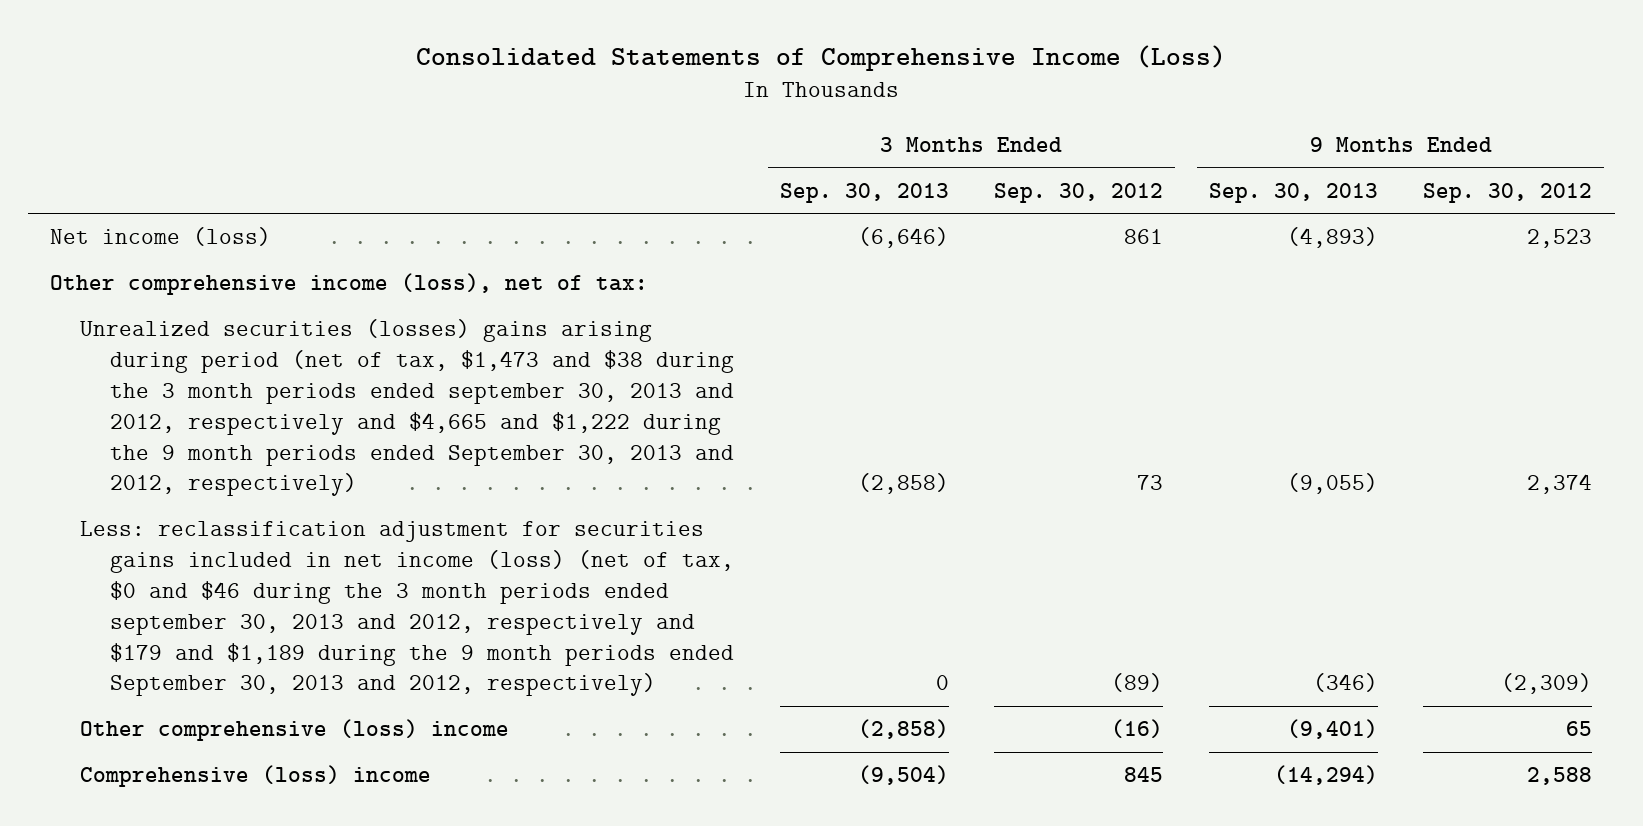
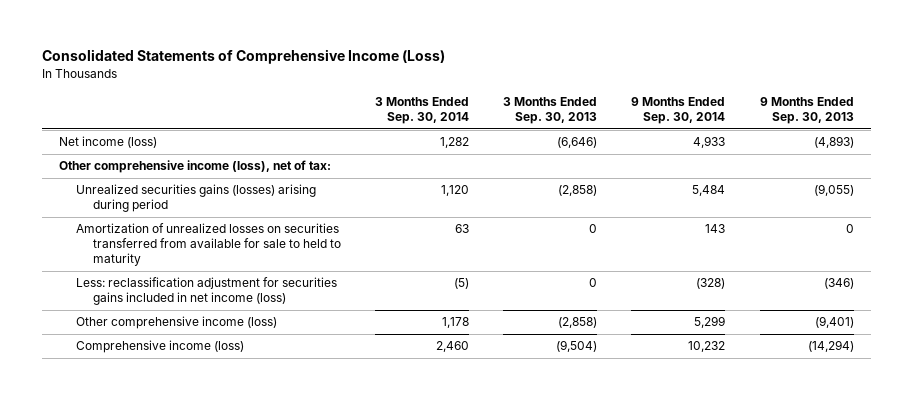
[994,182,1164,203] Sep. 30, 2012 -> none
[1423,182,1593,203] Sep. 30, 2012 -> none
none -> [374,97,469,125] 3 Months Ended Sep. 30, 2014
none -> [631,97,726,125] 9 Months Ended Sep. 30, 2014
[80,319,734,497] Unrealized securities (losses) gains arising during period (net of tax, $1,473 and $38 during the 3 month periods ended september 30, 2013 and 2012, respectively and $4,665 and $1,222 during the 9 month periods ended September 30, 2013 and 2012, respectively) -> [76,184,317,213] Unrealized securities gains (losses) arising during period
none -> [76,223,341,267] Amortization of unrealized losses on securities transferred from available for sale to held to maturity
[80,521,734,697] Less: reclassification adjustment for securities gains included in net income (loss) (net of tax, $0 and $46 during the 3 month periods ended september 30, 2013 and 2012, respectively and $179 and $1,189 during the 9 month periods ended September 30, 2013 and 2012, respectively) -> [76,277,338,306] Less: reclassification adjustment for securities gains included in net income (loss)
[80,719,510,742] Other comprehensive (loss) income -> [76,316,278,330] Other comprehensive income (loss)
[80,765,432,788] Comprehensive (loss) income -> [76,340,245,354] Comprehensive income (loss)

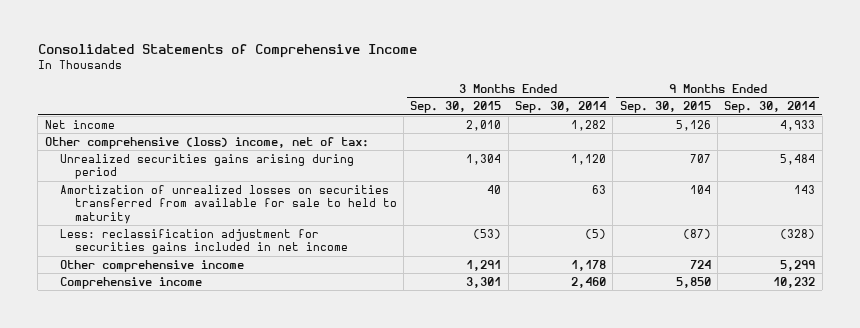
[42,49,446,65] Consolidated Statements of Comprehensive Income (Loss) -> [37,44,417,59] Consolidated Statements of Comprehensive Income
[503,97,598,125] 3 Months Ended Sep. 30, 2013 -> none
[759,97,854,125] 9 Months Ended Sep. 30, 2013 -> none
none -> [410,101,502,114] Sep. 30, 2015
none -> [619,101,711,114] Sep. 30, 2015
[59,136,158,149] Net income (loss) -> [44,119,115,129] Net income
[59,160,332,174] Other comprehensive income (loss), net of tax: -> [44,136,369,149] Other comprehensive (loss) income, net of tax:
[76,184,317,213] Unrealized securities gains (losses) arising during period -> [59,153,354,180] Unrealized securities gains arising during period
[76,277,338,306] Less: reclassification adjustment for securities gains included in net income (loss) -> [59,228,348,255] Less: reclassification adjustment for securities gains included in net income
[76,316,278,330] Other comprehensive income (loss) -> [59,259,244,272] Other comprehensive income
[76,340,245,354] Comprehensive income (loss) -> [59,276,202,289] Comprehensive income

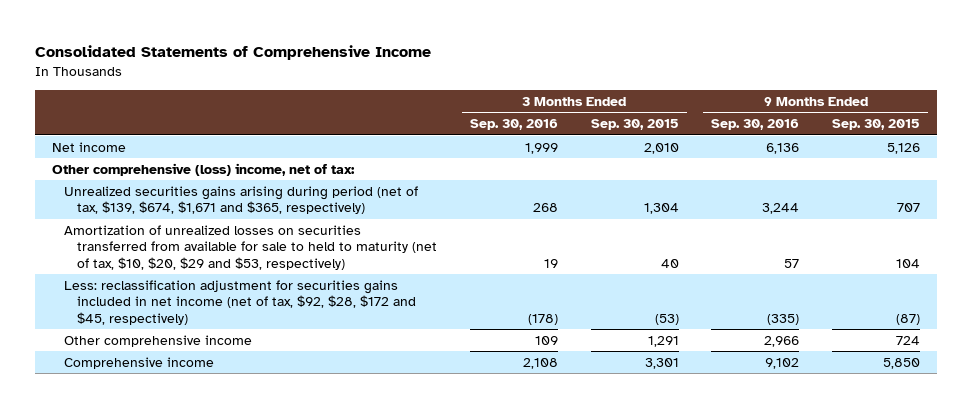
[515,101,607,114] Sep. 30, 2014 -> none
[724,101,816,114] Sep. 30, 2014 -> none
none -> [469,119,558,131] Sep. 30, 2016
none -> [711,119,800,131] Sep. 30, 2016
[59,153,354,180] Unrealized securities gains arising during period -> [64,185,419,215] Unrealized securities gains arising during period (net of tax, $139, $674, $1,671 and $365, respectively)
[59,184,397,224] Amortization of unrealized losses on securities transferred from available for sale to held to maturity -> [64,224,438,270] Amortization of unrealized losses on securities transferred from available for sale to held to maturity (net of tax, $10, $20, $29 and $53, respectively)
[59,228,348,255] Less: reclassification adjustment for securities gains included in net income -> [64,279,417,325] Less: reclassification adjustment for securities gains included in net income (net of tax, $92, $28, $172 and $45, respectively)

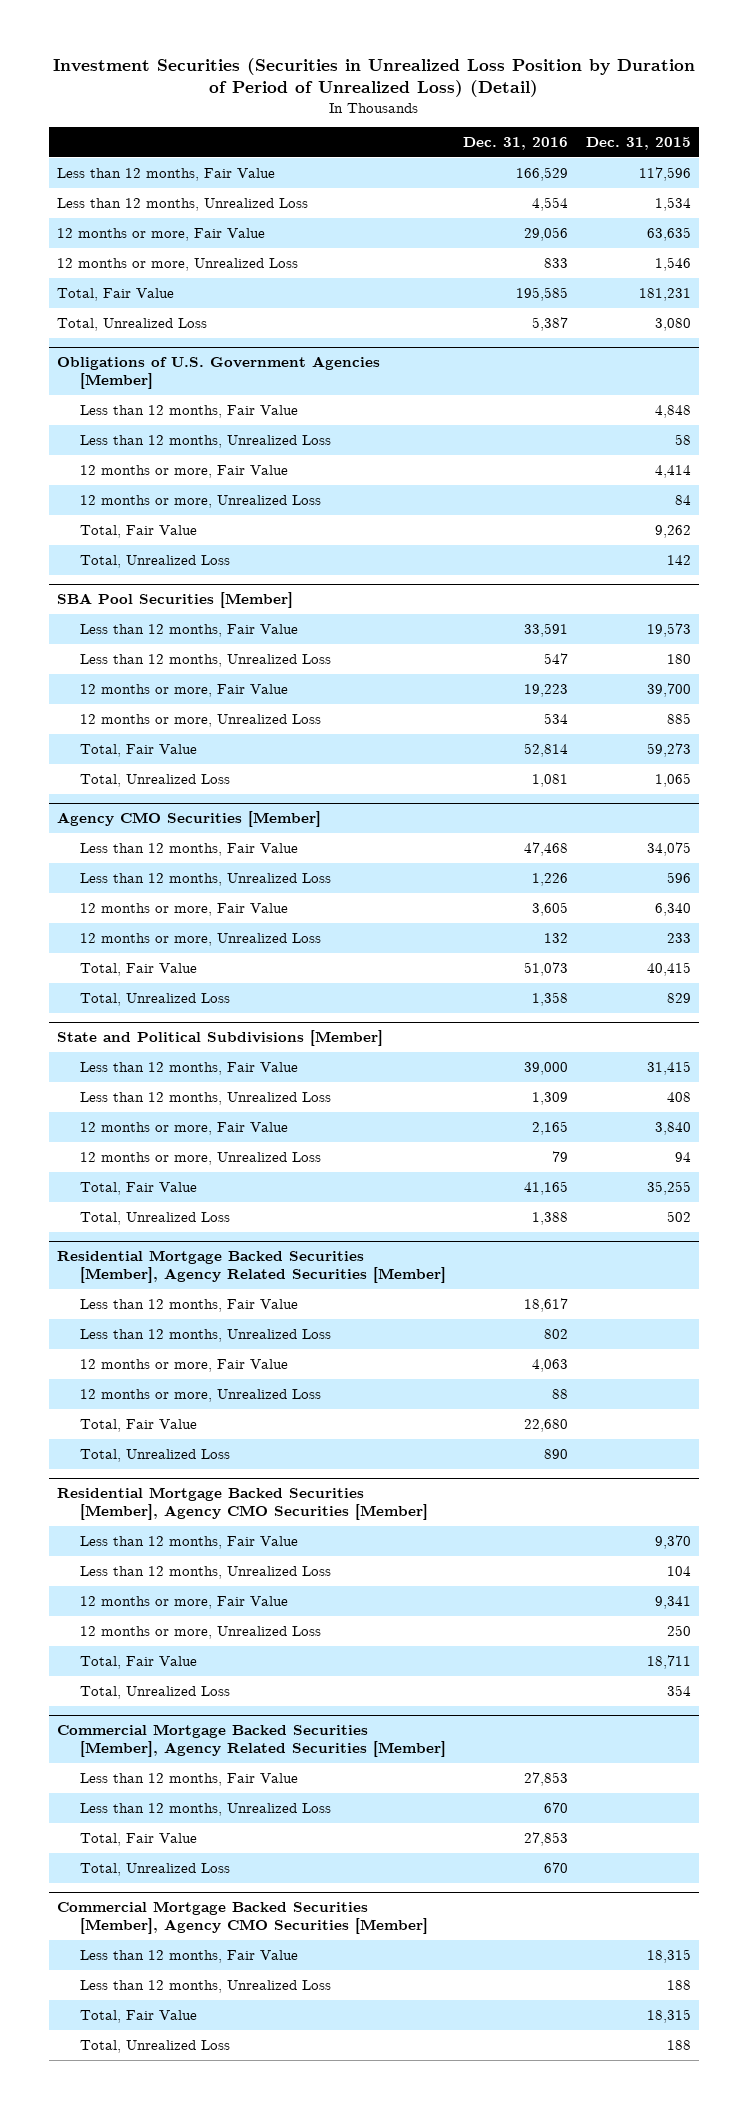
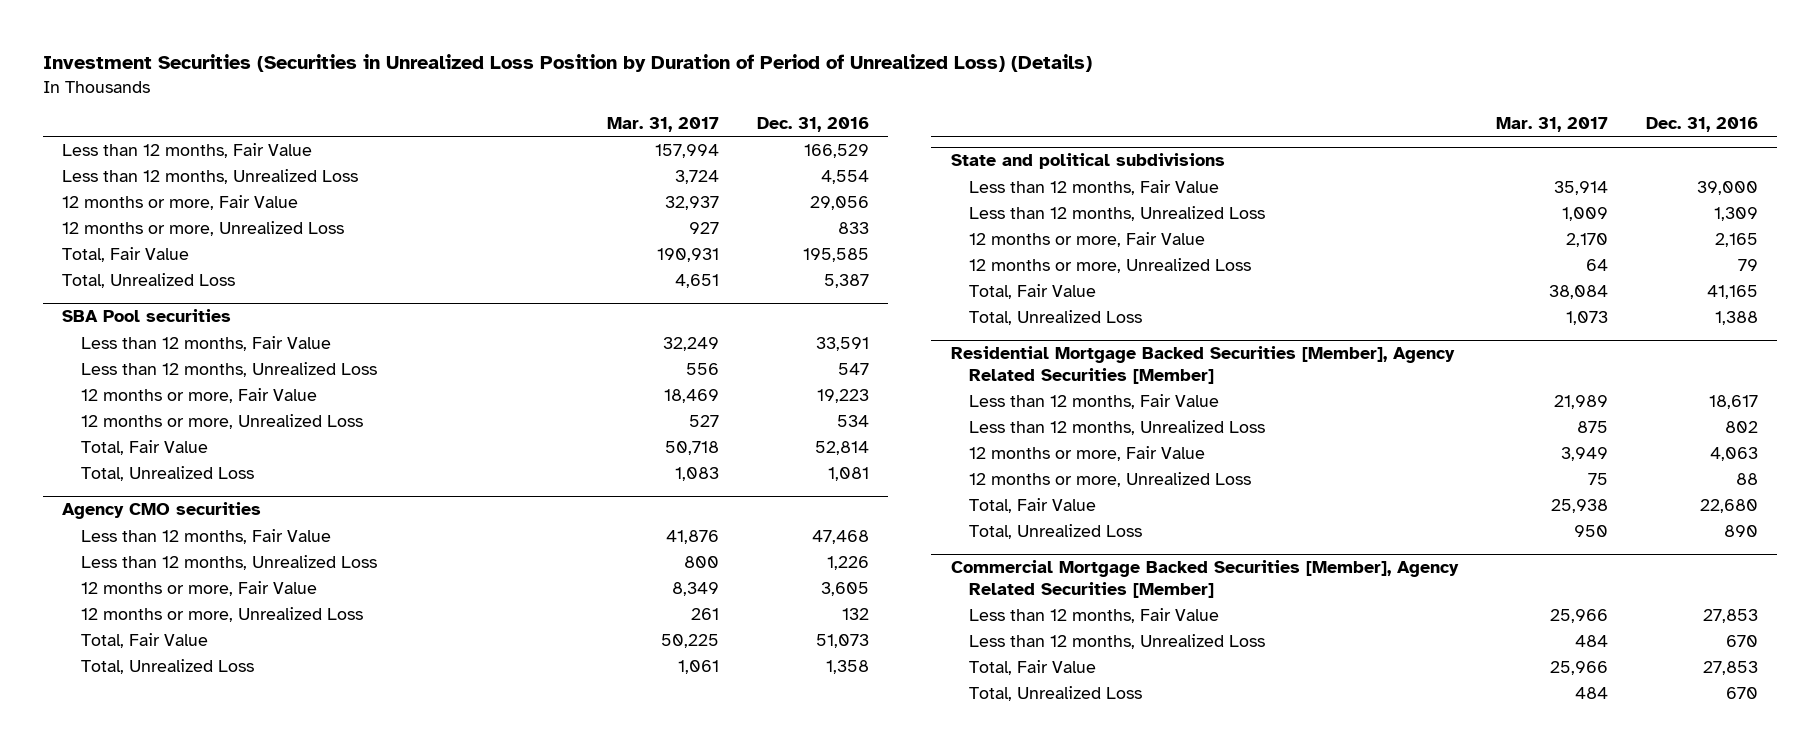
[52,57,695,98] Investment Securities (Securities in Unrealized Loss Position by Duration of Period of Unrealized Loss) (Detail) -> [42,54,1092,73] Investment Securities (Securities in Unrealized Loss Position by Duration of Period of Unrealized Loss) (Details)
[585,137,691,151] Dec. 31, 2015 -> none
none -> [606,116,719,132] Mar. 31, 2017
[57,355,381,390] Obligations of U.S. Government Agencies [Member] -> none
[79,404,298,418] Less than 12 months, Fair Value -> none
[79,434,331,448] Less than 12 months, Unrealized Loss -> none
[79,464,288,478] 12 months or more, Fair Value -> none
[79,494,321,508] 12 months or more, Unrealized Loss -> none
[79,524,197,538] Total, Fair Value -> none
[79,554,230,568] Total, Unrealized Loss -> none
[57,591,294,608] SBA Pool Securities [Member] -> [61,309,231,323] SBA Pool securities
[57,810,322,827] Agency CMO Securities [Member] -> [61,502,261,520] Agency CMO securities
[57,1029,384,1046] State and Political Subdivisions [Member] -> [950,153,1225,170] State and political subdivisions
[57,1486,428,1521] Residential Mortgage Backed Securities [Member], Agency CMO Securities [Member] -> none
[79,1535,298,1549] Less than 12 months, Fair Value -> none
[79,1565,331,1579] Less than 12 months, Unrealized Loss -> none
[79,1595,288,1609] 12 months or more, Fair Value -> none
[79,1625,321,1639] 12 months or more, Unrealized Loss -> none
[79,1655,197,1669] Total, Fair Value -> none
[79,1685,230,1699] Total, Unrealized Loss -> none
[57,1900,428,1935] Commercial Mortgage Backed Securities [Member], Agency CMO Securities [Member] -> none
[79,1949,298,1963] Less than 12 months, Fair Value -> none
[79,1979,331,1993] Less than 12 months, Unrealized Loss -> none
[79,2009,197,2023] Total, Fair Value -> none
[79,2039,230,2053] Total, Unrealized Loss -> none

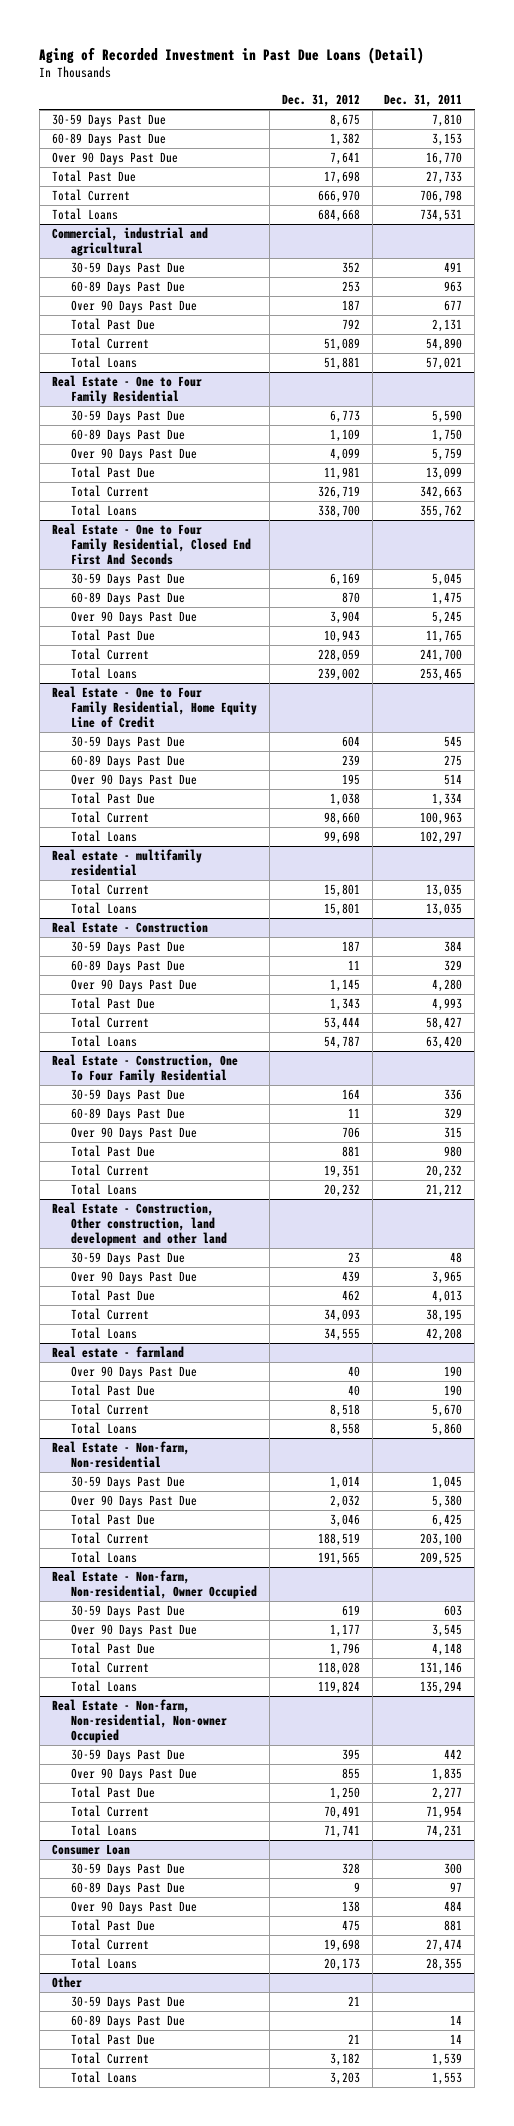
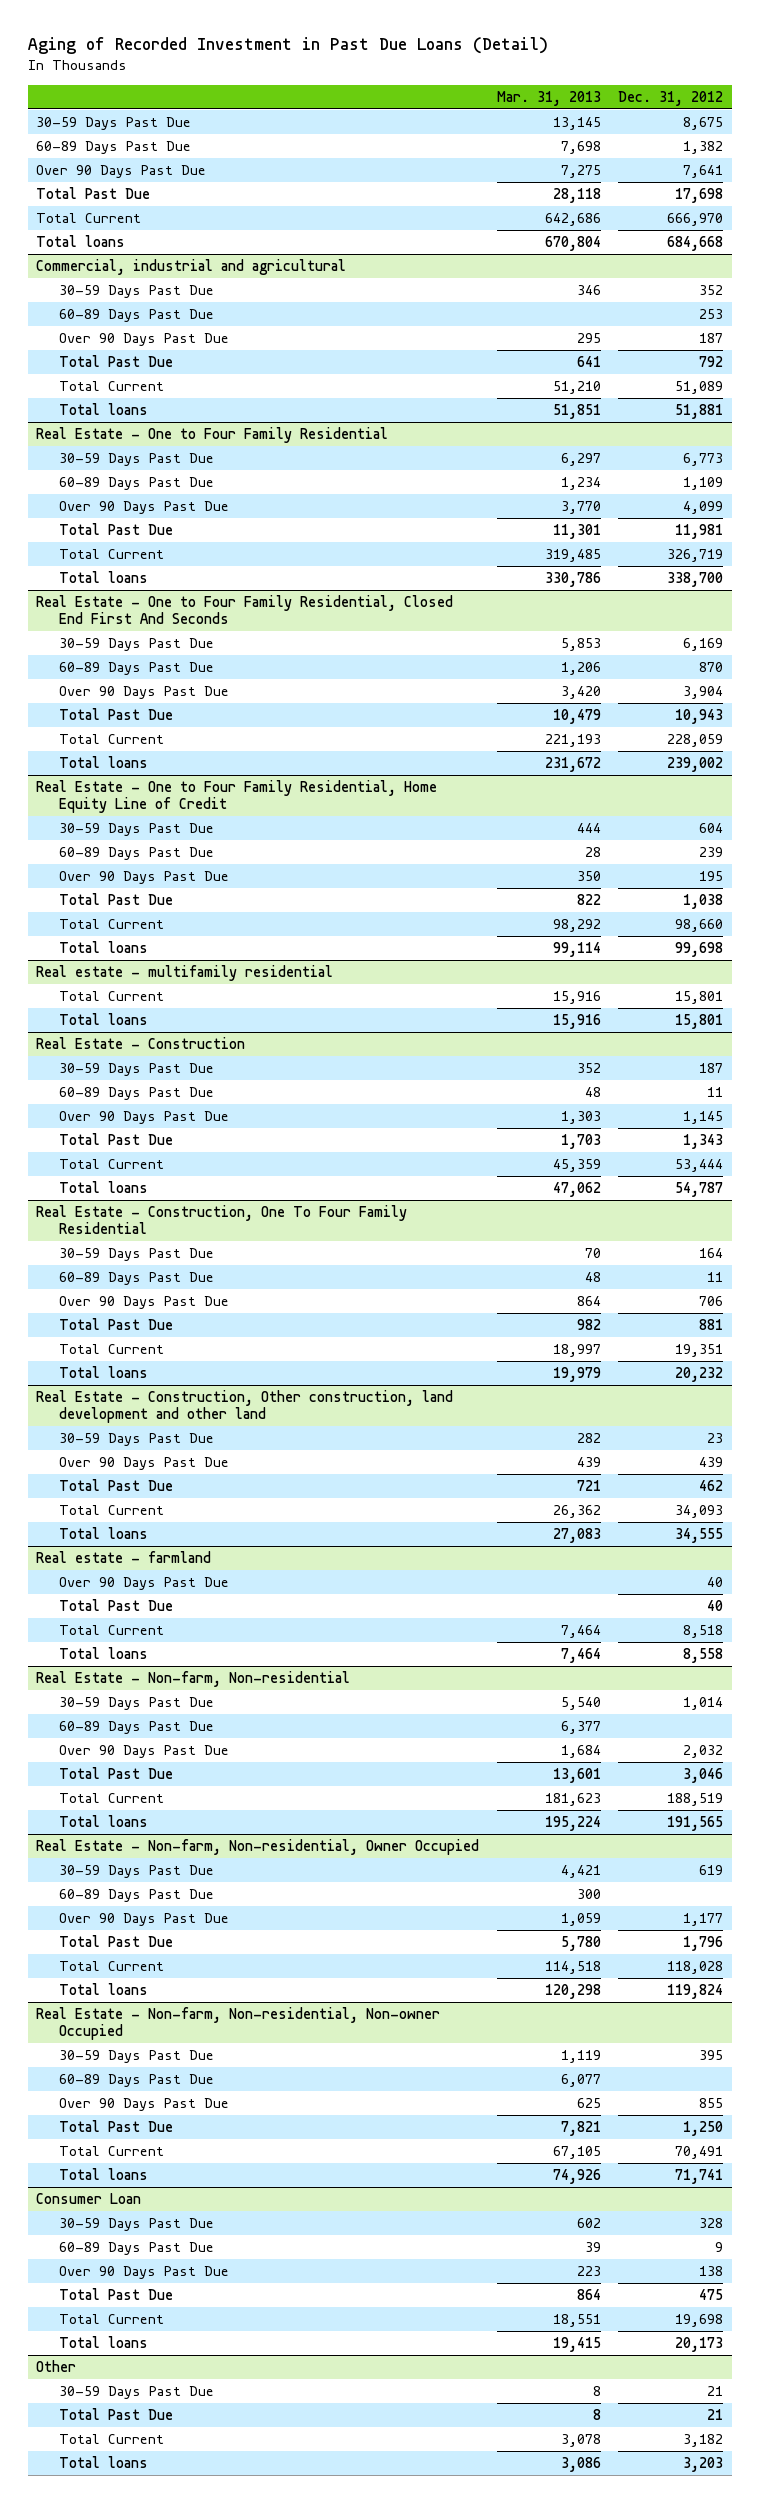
[384,94,463,108] Dec. 31, 2011 -> none
none -> [496,90,601,106] Mar. 31, 2013
[51,208,118,221] Total Loans -> [36,235,126,248] Total loans
[71,356,138,369] Total Loans -> [59,403,149,416] Total loans
[71,504,138,517] Total Loans -> [59,571,149,584] Total loans
[71,667,138,680] Total Loans -> [59,756,149,769] Total loans
[71,830,138,843] Total Loans -> [59,941,149,954] Total loans
[71,902,138,915] Total Loans -> [59,1013,149,1026] Total loans
[71,1035,138,1048] Total Loans -> [59,1181,149,1194] Total loans
[71,1183,138,1196] Total Loans -> [59,1366,149,1379] Total loans
[71,1327,138,1340] Total Loans -> [59,1527,149,1540] Total loans
[71,1422,138,1435] Total Loans -> [59,1647,149,1660] Total loans
none -> [59,1721,215,1735] 60-89 Days Past Due
[71,1551,138,1564] Total Loans -> [59,1815,149,1828] Total loans
none -> [59,1889,215,1903] 60-89 Days Past Due
[71,1680,138,1693] Total Loans -> [59,1983,149,1996] Total loans
none -> [59,2074,215,2088] 60-89 Days Past Due
[71,1824,138,1837] Total Loans -> [59,2168,149,2181] Total loans
[71,1957,138,1970] Total Loans -> [59,2336,149,2349] Total loans
[71,2015,186,2029] 60-89 Days Past Due -> none
[71,2071,138,2084] Total Loans -> [59,2456,149,2469] Total loans

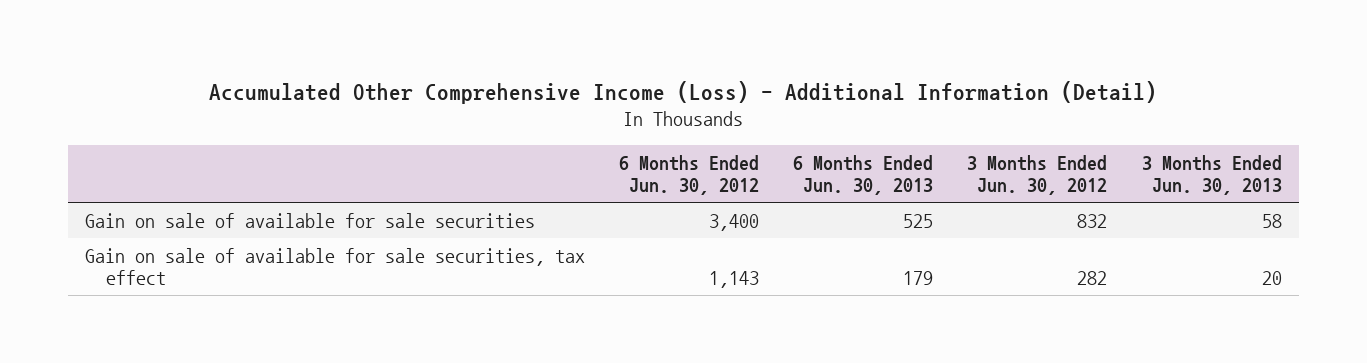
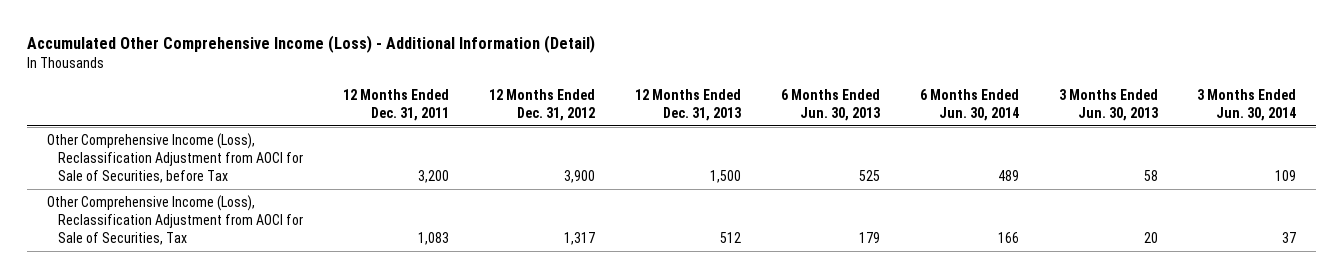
[619,154,760,196] 6 Months Ended Jun. 30, 2012 -> none
[967,154,1108,196] 3 Months Ended Jun. 30, 2012 -> none
none -> [343,88,450,121] 12 Months Ended Dec. 31, 2011
none -> [489,88,596,121] 12 Months Ended Dec. 31, 2012
none -> [634,88,741,121] 12 Months Ended Dec. 31, 2013
none -> [919,88,1019,121] 6 Months Ended Jun. 30, 2014
none -> [1197,88,1297,121] 3 Months Ended Jun. 30, 2014
[85,212,536,228] Gain on sale of available for sale securities -> [47,133,304,183] Other Comprehensive Income (Loss), Reclassification Adjustment from AOCI for Sale of Securities, before Tax
[85,247,586,286] Gain on sale of available for sale securities, tax effect -> [47,195,304,245] Other Comprehensive Income (Loss), Reclassification Adjustment from AOCI for Sale of Securities, Tax

